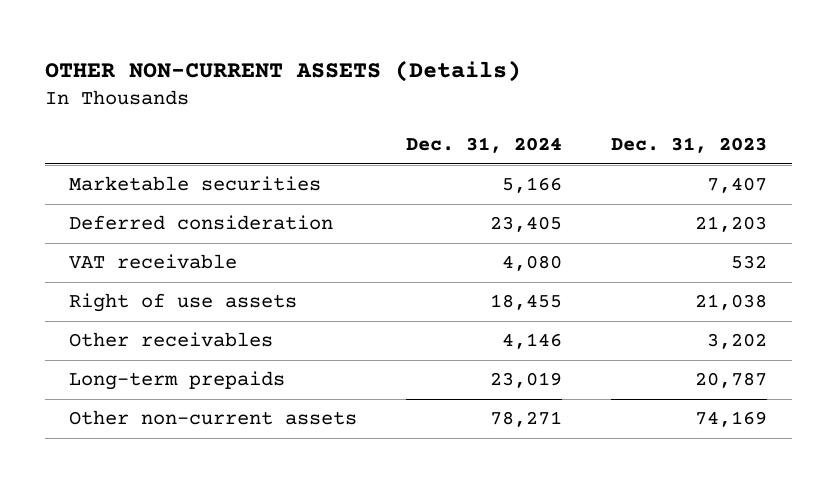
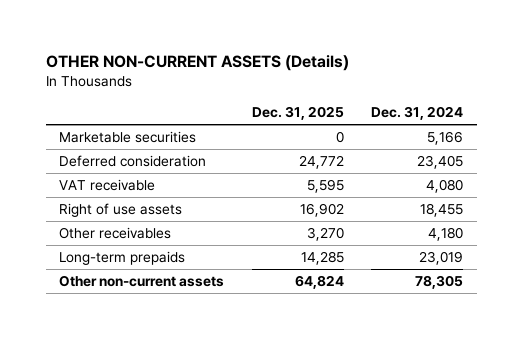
[611,137,768,154] Dec. 31, 2023 -> none
none -> [251,106,344,121] Dec. 31, 2025
[502,333,563,350] 4,146 -> [428,226,464,241] 4,180
[490,411,563,428] 78,271 -> [415,274,464,289] 78,305

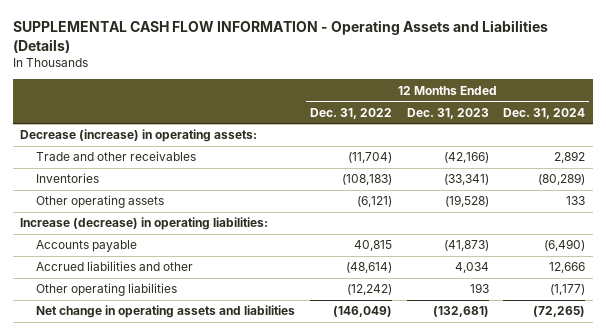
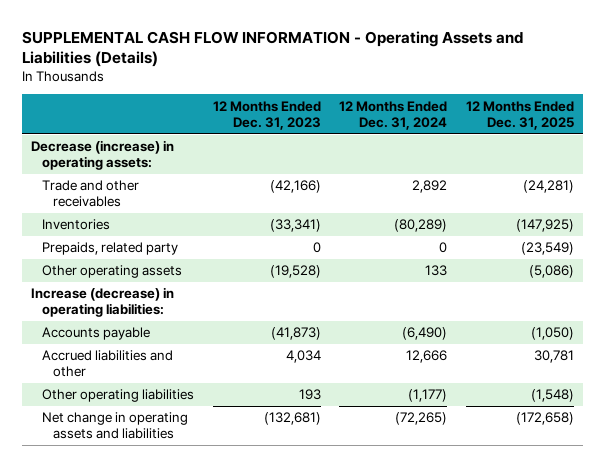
[310,107,393,119] Dec. 31, 2022 -> none
none -> [465,100,574,130] 12 Months Ended Dec. 31, 2025
none -> [42,242,179,256] Prepaids, related party

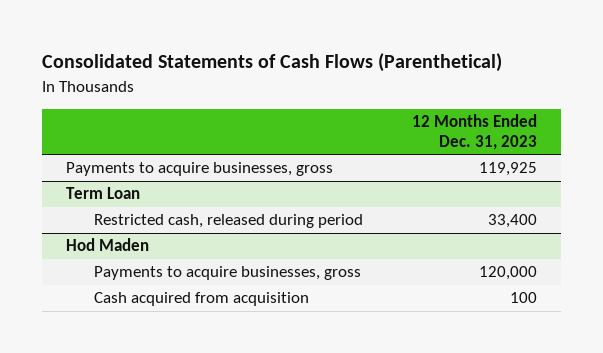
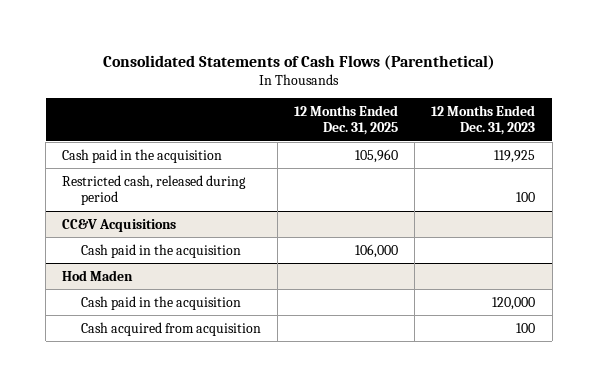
none -> [294,104,399,136] 12 Months Ended Dec. 31, 2025
[66,187,141,200] Term Loan -> none
[66,162,334,177] Payments to acquire businesses, gross -> [62,148,223,163] Cash paid in the acquisition
[487,214,537,229] 33,400 -> [516,192,536,203] 100
none -> [62,218,177,232] CC&V Acquisitions
none -> [81,243,242,258] Cash paid in the acquisition
[93,266,361,281] Payments to acquire businesses, gross -> [81,295,242,310] Cash paid in the acquisition

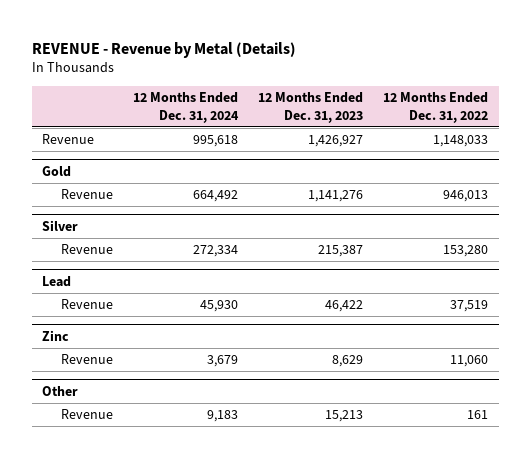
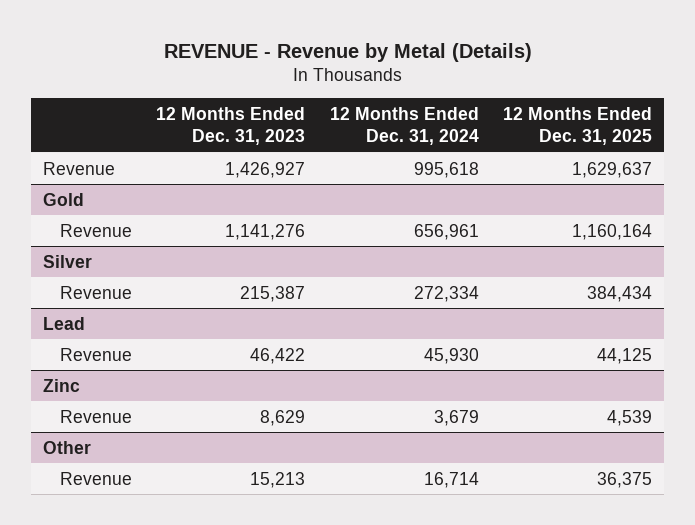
[383,92,489,123] 12 Months Ended Dec. 31, 2022 -> none
none -> [503,107,653,145] 12 Months Ended Dec. 31, 2025
[193,190,239,203] 664,492 -> [413,223,479,240] 656,961
[207,410,239,423] 9,183 -> [423,471,479,488] 16,714

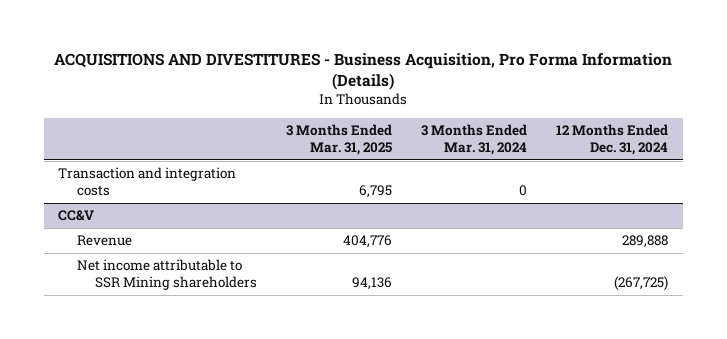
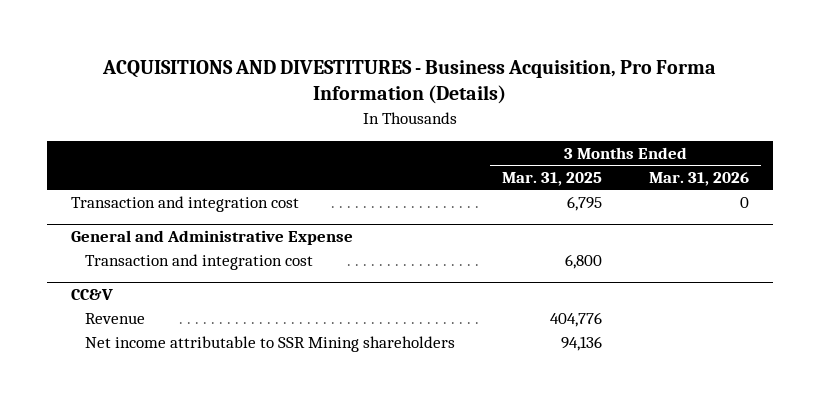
[421,124,528,156] 3 Months Ended Mar. 31, 2024 -> none
[556,124,669,156] 12 Months Ended Dec. 31, 2024 -> none
none -> [649,172,750,187] Mar. 31, 2026
[58,167,237,197] Transaction and integration costs -> [70,195,299,212] Transaction and integration cost
none -> [70,230,353,246] General and Administrative Expense
none -> [85,253,314,270] Transaction and integration cost

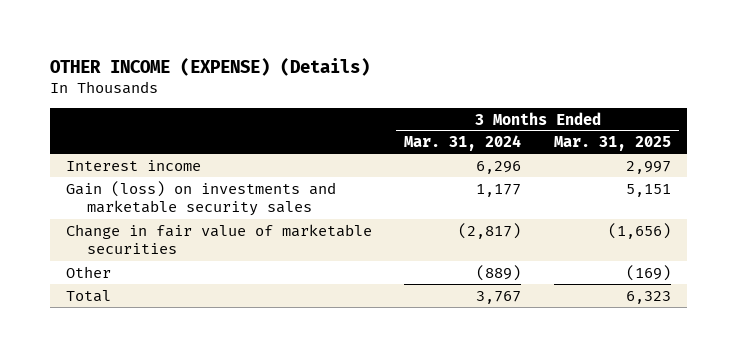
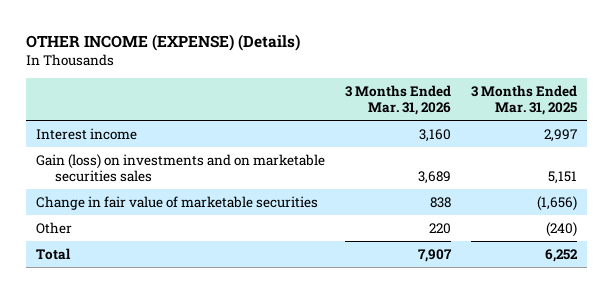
[404,135,522,152] Mar. 31, 2024 -> none
none -> [344,85,451,116] 3 Months Ended Mar. 31, 2026
[66,180,337,217] Gain (loss) on investments and marketable security sales -> [35,154,325,182] Gain (loss) on investments and on marketable securities sales
[625,264,671,281] (169) -> [545,222,577,238] (240)
[625,290,671,304] 6,323 -> [544,249,578,263] 6,252

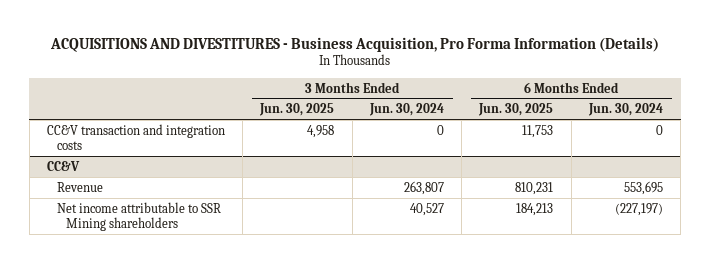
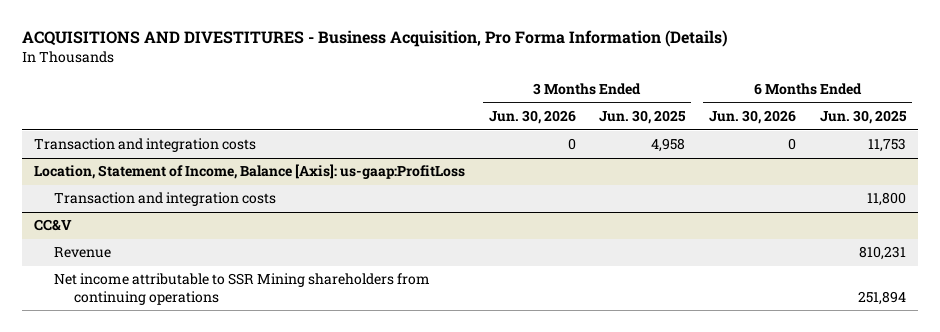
[368,103,444,117] Jun. 30, 2024 -> none
[587,103,663,117] Jun. 30, 2024 -> none
none -> [488,110,576,125] Jun. 30, 2026
none -> [709,110,797,125] Jun. 30, 2026
[46,123,225,151] CC&V transaction and integration costs -> [33,138,256,153] Transaction and integration costs
none -> [33,164,465,180] Location, Statement of Income, Balance [Axis]: us-gaap:ProfitLoss
none -> [53,192,276,207] Transaction and integration costs
[56,201,221,232] Net income attributable to SSR Mining shareholders -> [53,273,430,305] Net income attributable to SSR Mining shareholders from continuing operations
[516,202,554,216] 184,213 -> [857,290,906,305] 251,894

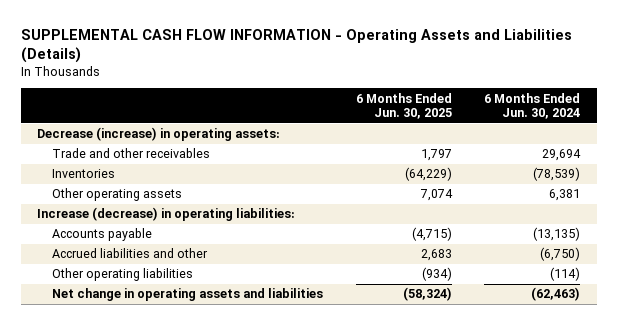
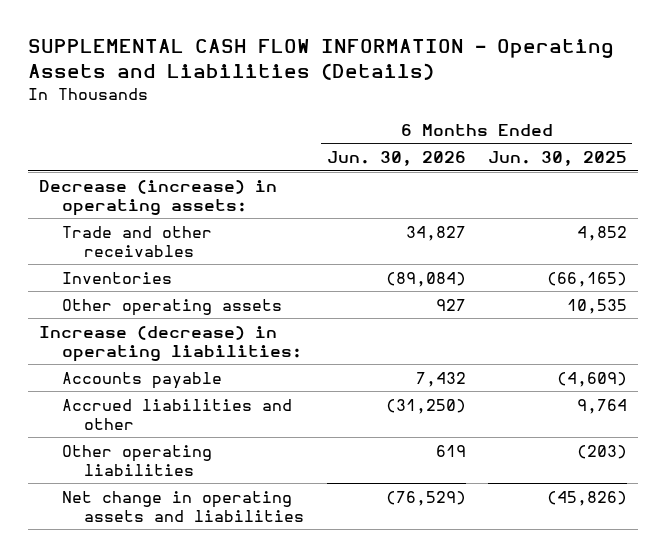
[484,92,581,120] 6 Months Ended Jun. 30, 2024 -> none
none -> [326,151,466,167] Jun. 30, 2026
[420,149,452,162] 1,797 -> [576,225,627,241] 4,852
[404,167,452,182] (64,229) -> [546,271,627,287] (66,165)
[419,189,453,202] 7,074 -> [566,298,627,314] 10,535
[411,227,452,242] (4,715) -> [556,371,627,387] (4,609)
[420,249,452,262] 2,683 -> [576,398,627,414] 9,764
[421,267,452,282] (934) -> [576,444,627,459] (203)
[402,287,452,302] (58,324) -> [546,490,627,506] (45,826)

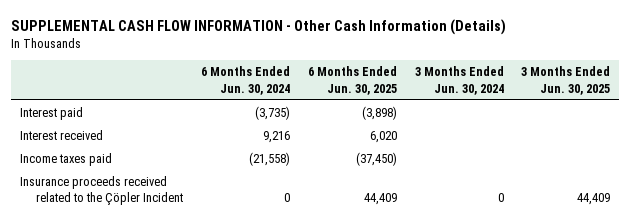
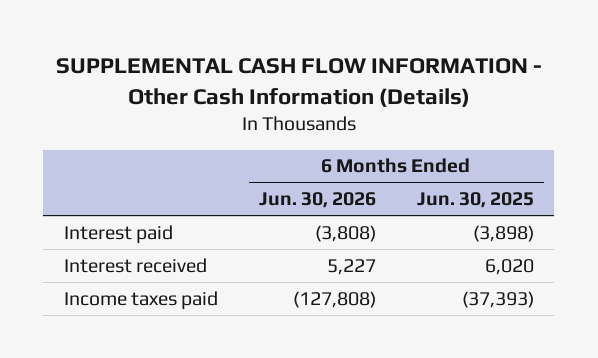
[200,66,290,95] 6 Months Ended Jun. 30, 2024 -> none
[414,66,504,95] 3 Months Ended Jun. 30, 2024 -> none
[521,66,611,95] 3 Months Ended Jun. 30, 2025 -> none
none -> [258,192,376,209] Jun. 30, 2026
[19,176,183,206] Insurance proceeds received related to the Çöpler Incident -> none
[355,152,397,167] (37,450) -> [461,290,534,308] (37,393)

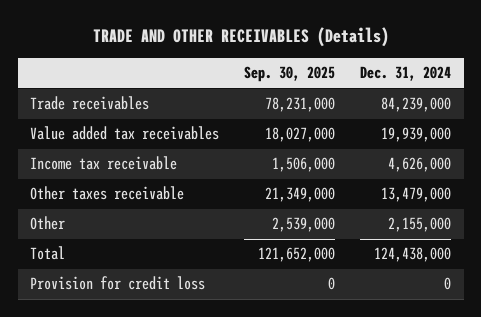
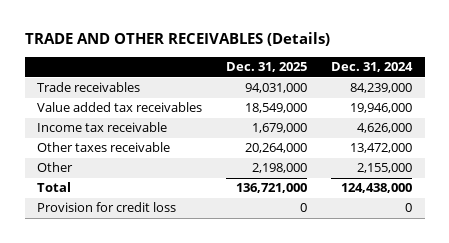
[244,66,336,83] Sep. 30, 2025 -> none
none -> [226,62,308,73] Dec. 31, 2025
[381,127,452,143] 19,939,000 -> [350,103,413,114] 19,946,000
[381,187,452,203] 13,479,000 -> [350,143,413,154] 13,472,000

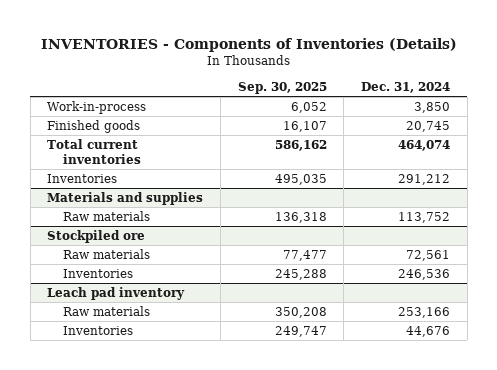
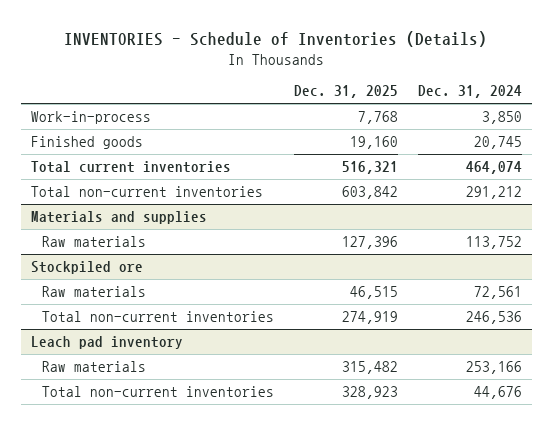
[40,37,457,52] INVENTORIES - Components of Inventories (Details) -> [64,30,488,47] INVENTORIES - Schedule of Inventories (Details)
[237,81,327,94] Sep. 30, 2025 -> none
none -> [294,85,399,99] Dec. 31, 2025
[47,173,118,183] Inventories -> [30,186,263,198] Total non-current inventories
[63,268,134,278] Inventories -> [42,311,275,323] Total non-current inventories
[63,325,134,335] Inventories -> [42,386,275,398] Total non-current inventories

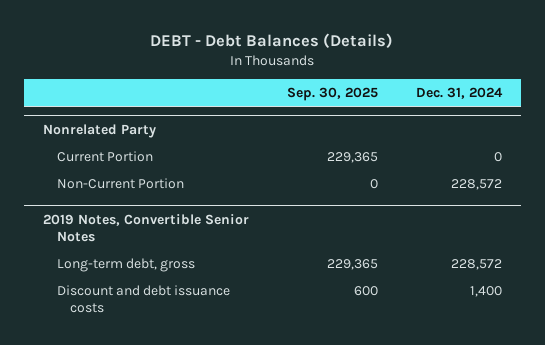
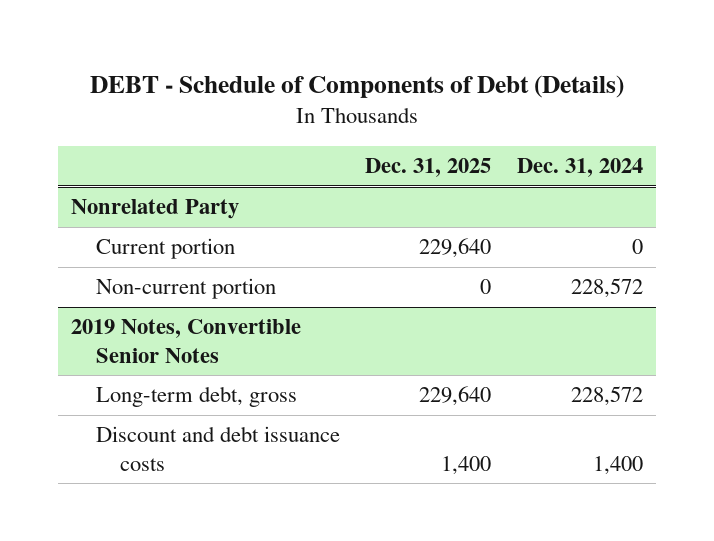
[150,32,394,48] DEBT - Debt Balances (Details) -> [90,75,625,99] DEBT - Schedule of Components of Debt (Details)
[286,87,378,102] Sep. 30, 2025 -> none
none -> [365,158,492,178] Dec. 31, 2025
[56,151,153,163] Current Portion -> [95,238,235,260] Current portion
[56,178,184,190] Non-Current Portion -> [95,278,276,300] Non-current portion

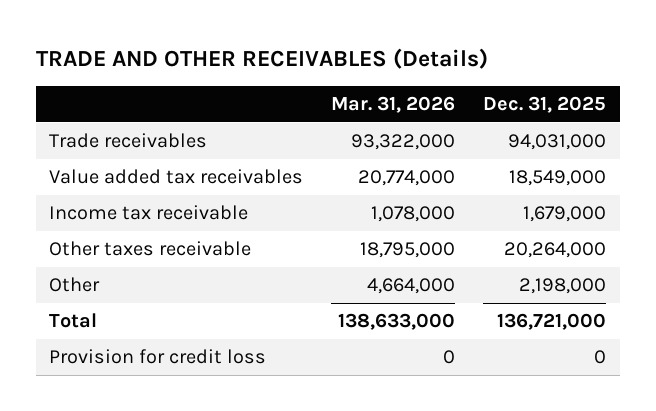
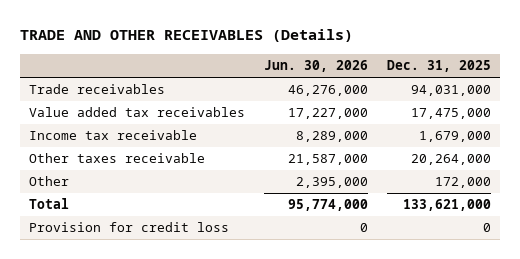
[331,96,456,114] Mar. 31, 2026 -> none
none -> [264,60,369,73] Jun. 30, 2026
[509,170,607,187] 18,549,000 -> [410,108,491,120] 17,475,000
[519,278,607,295] 2,198,000 -> [434,177,491,189] 172,000
[497,313,607,331] 136,721,000 -> [402,199,491,212] 133,621,000

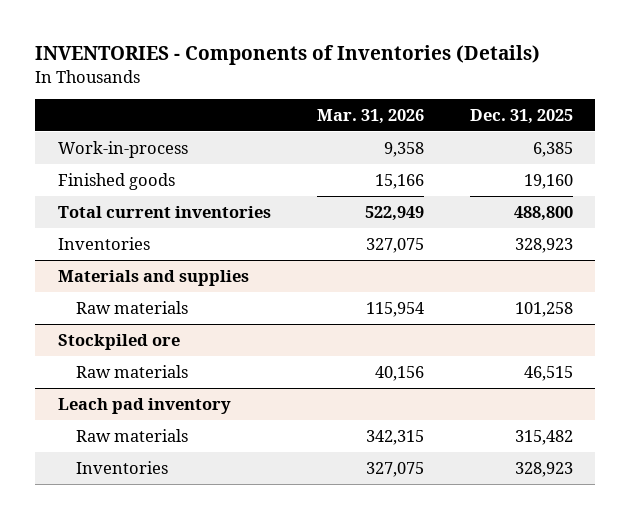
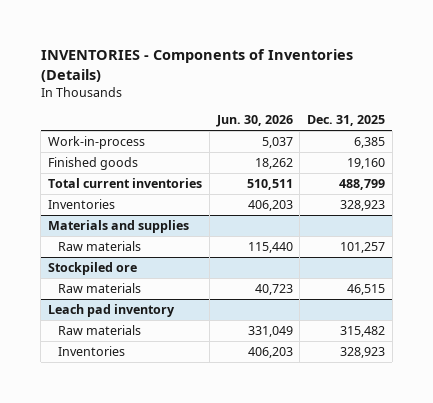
[316,108,424,124] Mar. 31, 2026 -> none
none -> [215,115,293,128] Jun. 30, 2026
[513,205,573,221] 488,800 -> [339,179,386,191] 488,799
[514,301,573,317] 101,258 -> [340,242,386,254] 101,257

